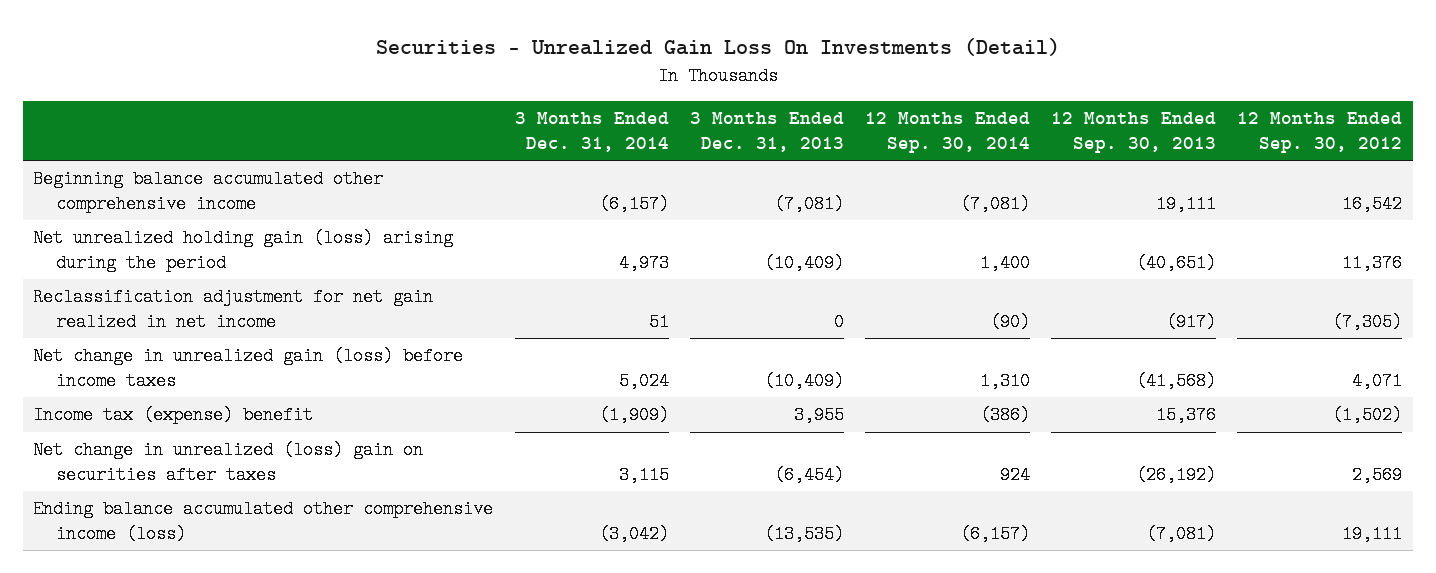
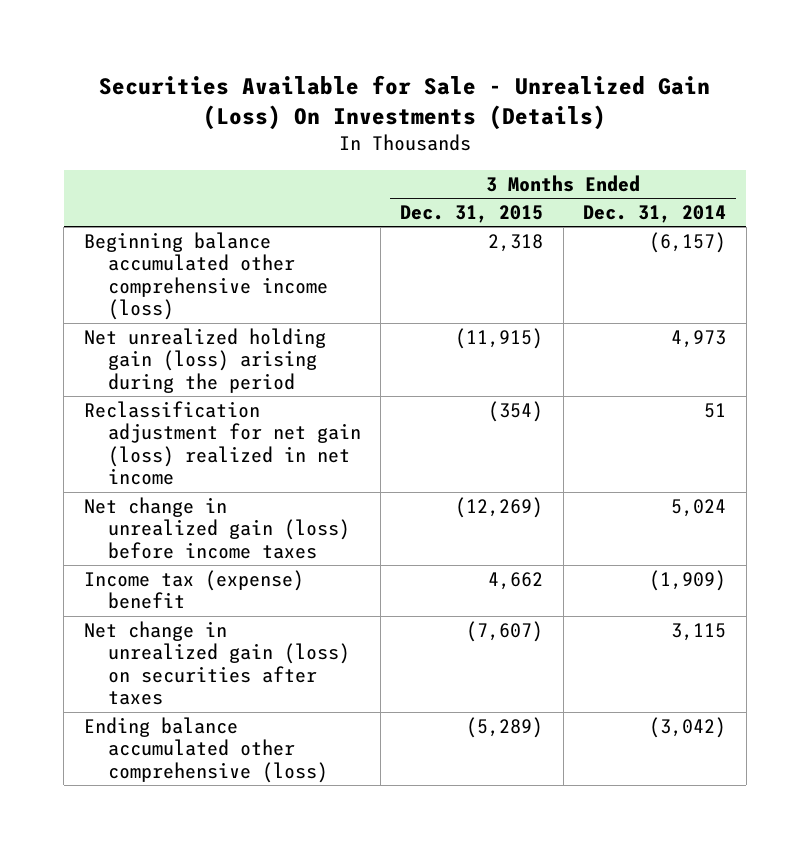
[375,37,1060,56] Securities - Unrealized Gain Loss On Investments (Detail) -> [98,75,710,131] Securities Available for Sale - Unrealized Gain (Loss) On Investments (Details)
[689,112,844,153] 3 Months Ended Dec. 31, 2013 -> none
[864,112,1030,154] 12 Months Ended Sep. 30, 2014 -> none
[1051,112,1217,154] 12 Months Ended Sep. 30, 2013 -> none
[1237,112,1403,154] 12 Months Ended Sep. 30, 2012 -> none
none -> [400,204,544,223] Dec. 31, 2015
[33,170,384,214] Beginning balance accumulated other comprehensive income -> [83,231,328,321] Beginning balance accumulated other comprehensive income (loss)
[33,288,434,332] Reclassification adjustment for net gain realized in net income -> [83,400,361,486] Reclassification adjustment for net gain (loss) realized in net income
[33,441,424,485] Net change in unrealized (loss) gain on securities after taxes -> [83,620,350,706] Net change in unrealized gain (loss) on securities after taxes
[33,500,494,544] Ending balance accumulated other comprehensive income (loss) -> [83,716,328,783] Ending balance accumulated other comprehensive (loss)

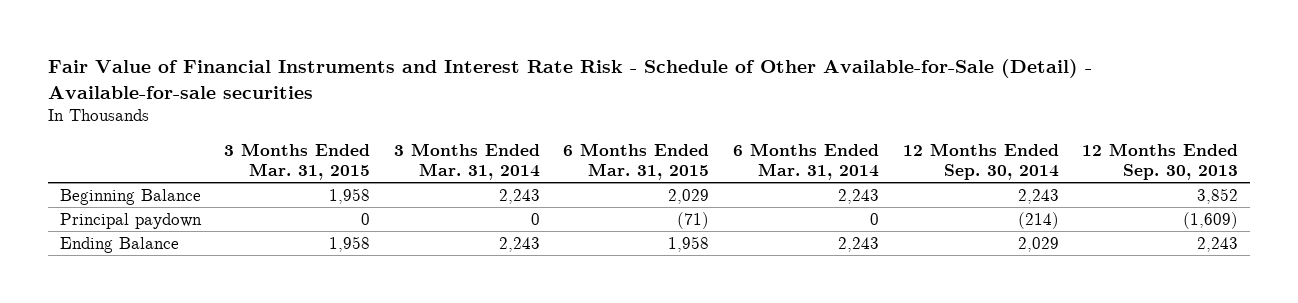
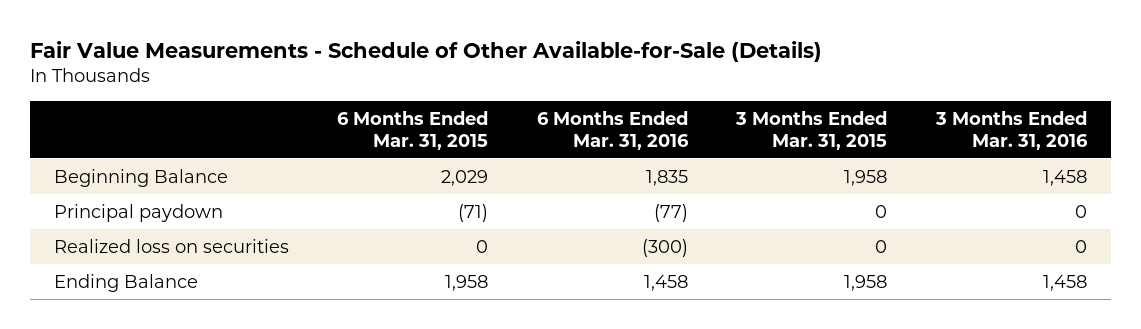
[47,59,1092,100] Fair Value of Financial Instruments and Interest Rate Risk - Schedule of Other Available-for-Sale (Detail) - Available-for-sale securities -> [29,40,822,62] Fair Value Measurements - Schedule of Other Available-for-Sale (Details)
[393,142,540,180] 3 Months Ended Mar. 31, 2014 -> none
[733,142,880,180] 6 Months Ended Mar. 31, 2014 -> none
[902,142,1059,180] 12 Months Ended Sep. 30, 2014 -> none
[1082,142,1239,180] 12 Months Ended Sep. 30, 2013 -> none
none -> [536,110,689,150] 6 Months Ended Mar. 31, 2016
none -> [934,110,1088,150] 3 Months Ended Mar. 31, 2016
none -> [53,238,289,253] Realized loss on securities

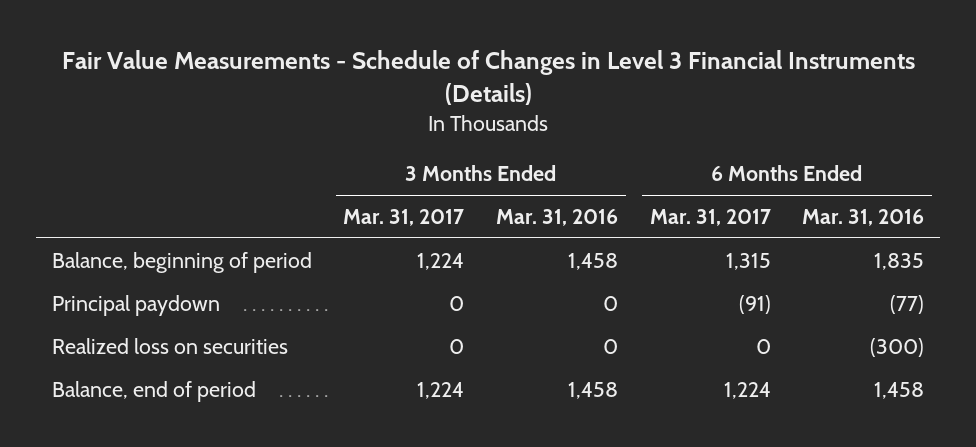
[29,40,822,62] Fair Value Measurements - Schedule of Other Available-for-Sale (Details) -> [62,50,916,106] Fair Value Measurements - Schedule of Changes in Level 3 Financial Instruments (Details)
[337,110,489,150] 6 Months Ended Mar. 31, 2015 -> none
[735,110,888,150] 3 Months Ended Mar. 31, 2015 -> none
none -> [343,209,465,227] Mar. 31, 2017
none -> [649,209,771,227] Mar. 31, 2017
[53,168,228,187] Beginning Balance -> [51,251,312,273] Balance, beginning of period
[53,273,198,292] Ending Balance -> [51,380,256,402] Balance, end of period

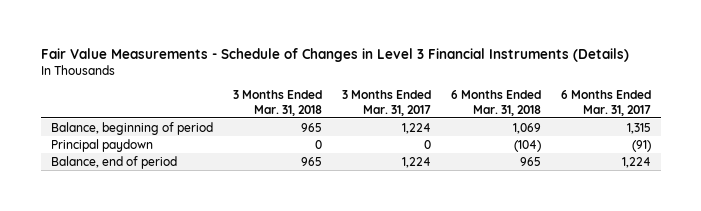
[496,209,619,227] Mar. 31, 2016 -> none
[802,209,925,227] Mar. 31, 2016 -> none
none -> [232,90,322,116] 3 Months Ended Mar. 31, 2018
none -> [450,90,541,116] 6 Months Ended Mar. 31, 2018
[51,337,288,354] Realized loss on securities -> none

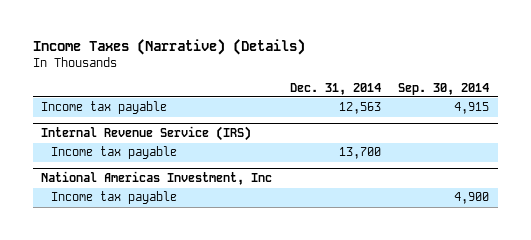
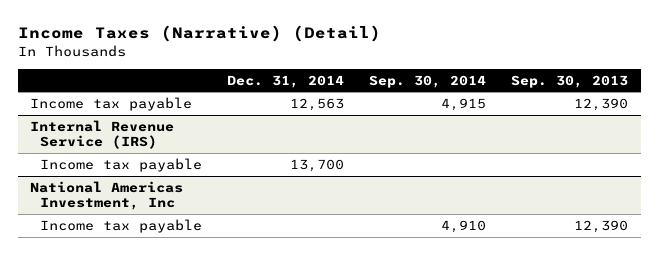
[32,38,305,55] Income Taxes (Narrative) (Details) -> [17,25,381,43] Income Taxes (Narrative) (Detail)
none -> [511,74,629,88] Sep. 30, 2013
[454,192,490,205] 4,900 -> [441,219,487,233] 4,910

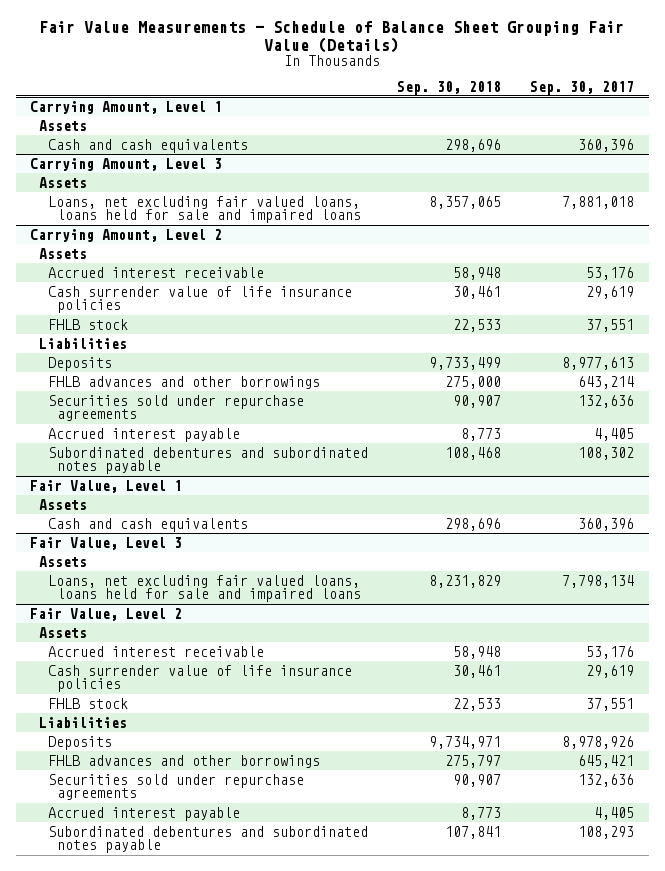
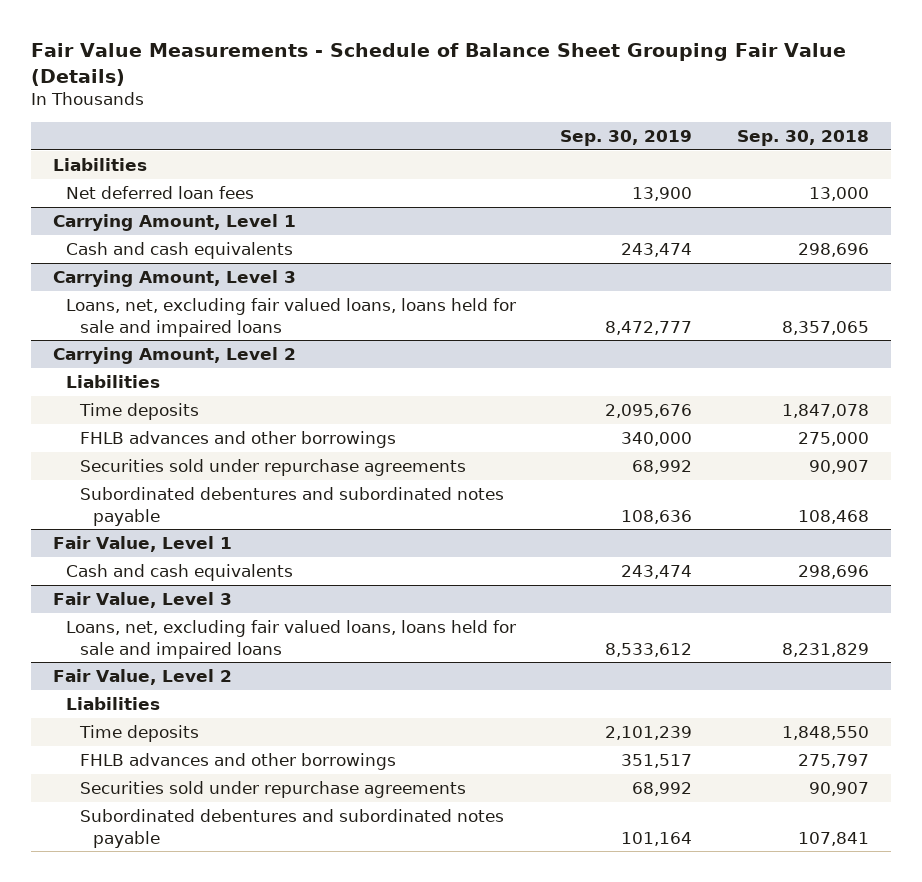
[530,80,635,95] Sep. 30, 2017 -> none
none -> [560,129,693,146] Sep. 30, 2019
none -> [53,157,148,171] Liabilities
none -> [66,185,255,199] Net deferred loan fees
[39,119,88,131] Assets -> none
[39,176,88,188] Assets -> none
[47,195,361,224] Loans, net excluding fair valued loans, loans held for sale and impaired loans -> [66,297,517,337] Loans, net, excluding fair valued loans, loans held for sale and impaired loans
[39,247,88,259] Assets -> none
[47,266,264,278] Accrued interest receivable -> none
[47,285,352,314] Cash surrender value of life insurance policies -> none
[47,318,128,330] FHLB stock -> none
[47,356,112,371] Deposits -> [78,402,199,420] Time deposits
[429,356,502,370] 9,733,499 -> [781,403,869,418] 1,847,078
[47,427,240,442] Accrued interest payable -> none
[39,498,88,510] Assets -> none
[39,555,88,567] Assets -> none
[47,574,361,603] Loans, net excluding fair valued loans, loans held for sale and impaired loans -> [66,619,517,659] Loans, net, excluding fair valued loans, loans held for sale and impaired loans
[39,626,88,638] Assets -> none
[47,645,264,657] Accrued interest receivable -> none
[47,664,352,693] Cash surrender value of life insurance policies -> none
[47,697,128,709] FHLB stock -> none
[47,735,112,750] Deposits -> [78,724,199,742] Time deposits
[429,735,502,749] 9,734,971 -> [781,725,869,740] 1,848,550
[47,806,240,821] Accrued interest payable -> none

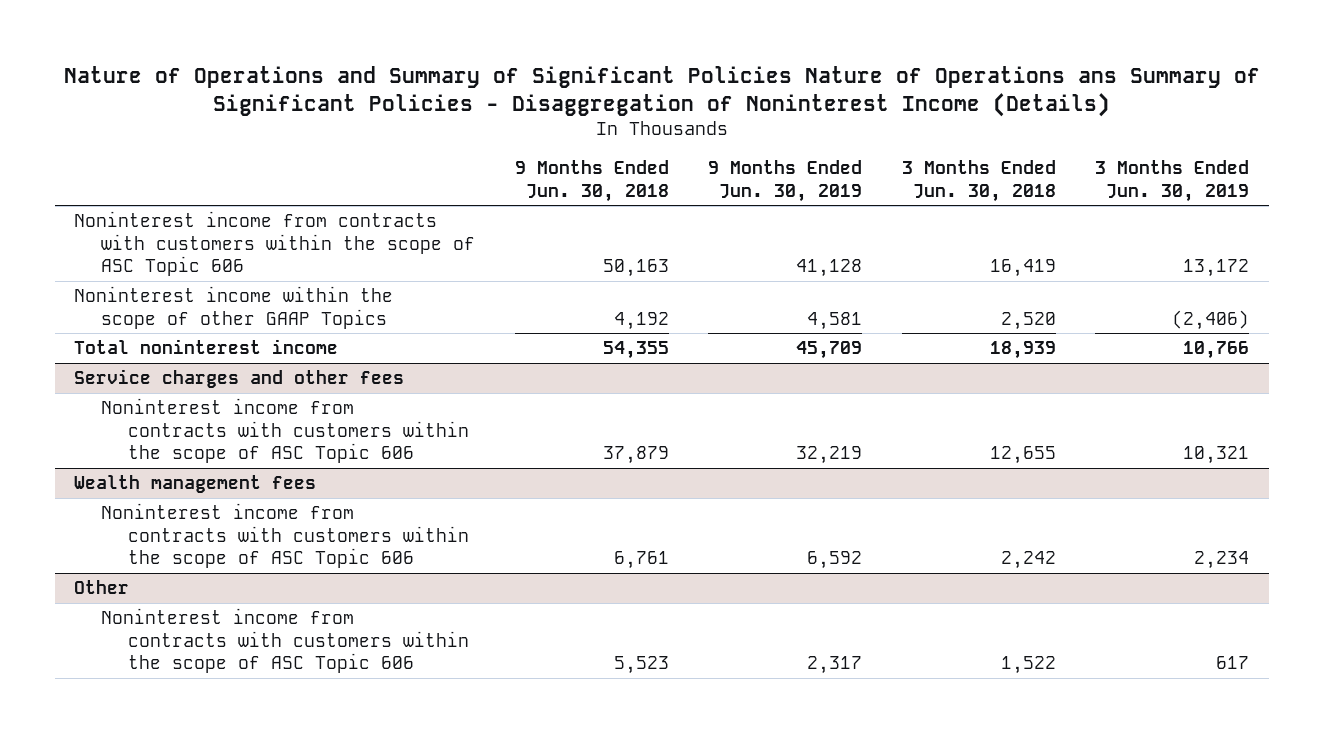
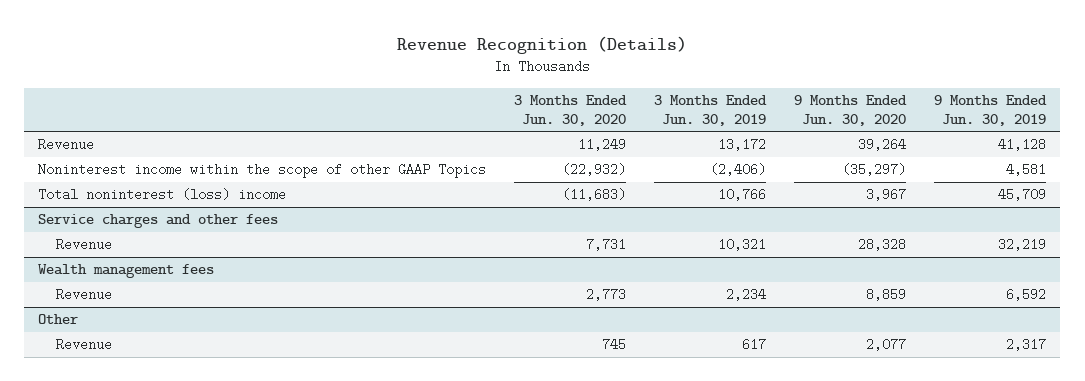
[63,65,1260,117] Nature of Operations and Summary of Significant Policies Nature of Operations ans Summary of Significant Policies - Disaggregation of Noninterest Income (Details) -> [397,35,688,54] Revenue Recognition (Details)
[514,160,669,202] 9 Months Ended Jun. 30, 2018 -> none
[901,160,1056,202] 3 Months Ended Jun. 30, 2018 -> none
none -> [514,95,628,126] 3 Months Ended Jun. 30, 2020
none -> [794,95,908,126] 9 Months Ended Jun. 30, 2020
[74,211,476,276] Noninterest income from contracts with customers within the scope of ASC Topic 606 -> [38,138,95,152] Revenue
[74,339,339,355] Total noninterest income -> [38,188,287,202] Total noninterest (loss) income
[101,398,469,463] Noninterest income from contracts with customers within the scope of ASC Topic 606 -> [55,238,112,252] Revenue
[101,503,469,568] Noninterest income from contracts with customers within the scope of ASC Topic 606 -> [55,288,112,302] Revenue
[101,608,469,673] Noninterest income from contracts with customers within the scope of ASC Topic 606 -> [55,338,112,352] Revenue

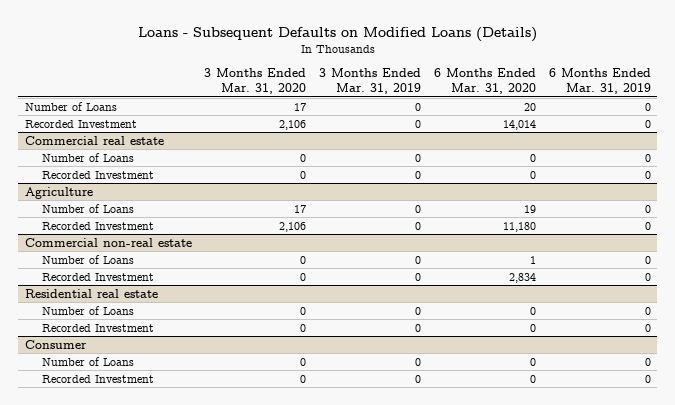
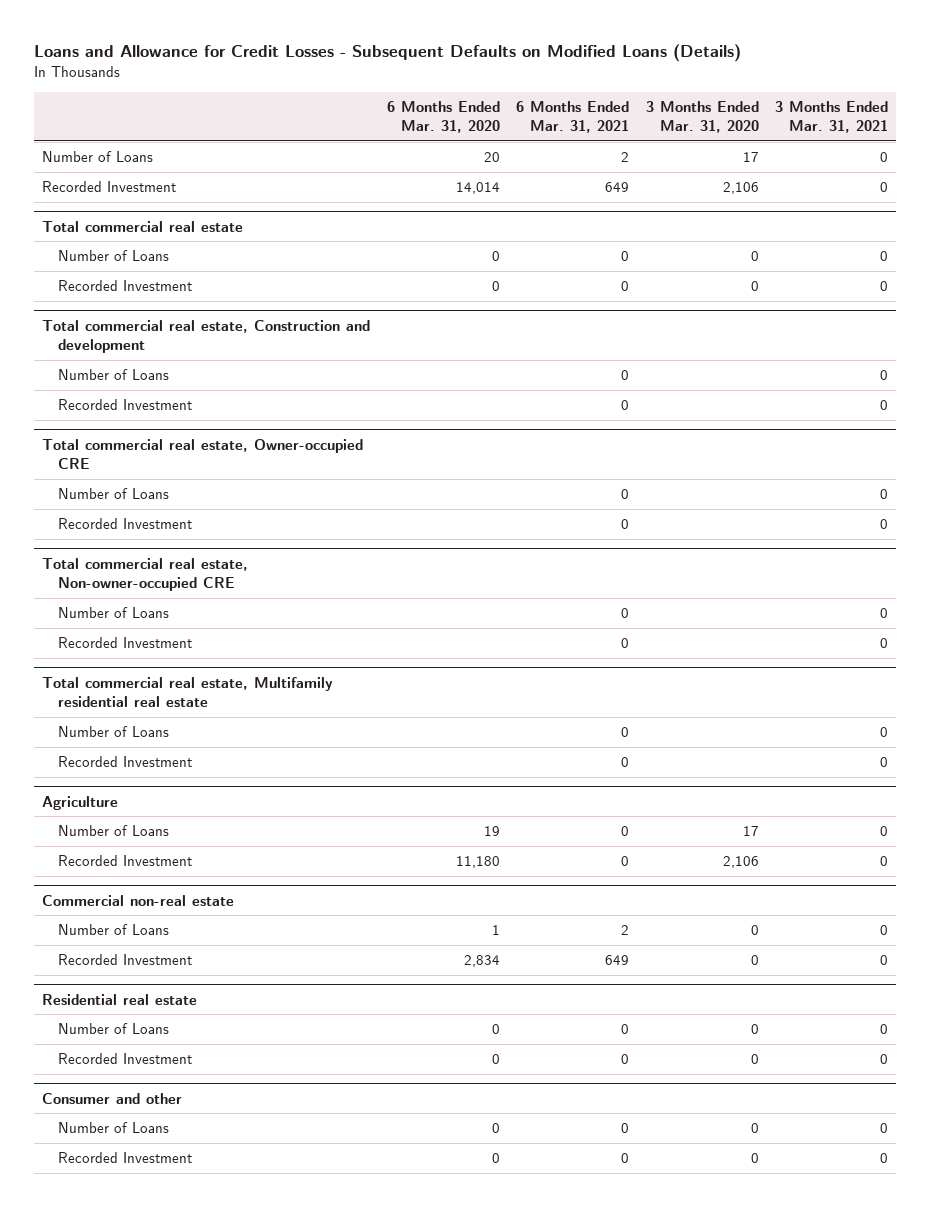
[137,26,537,42] Loans - Subsequent Defaults on Modified Loans (Details) -> [34,44,742,63] Loans and Allowance for Credit Losses - Subsequent Defaults on Modified Loans (Details)
[319,68,422,95] 3 Months Ended Mar. 31, 2019 -> none
[548,68,651,95] 6 Months Ended Mar. 31, 2019 -> none
none -> [516,101,630,134] 6 Months Ended Mar. 31, 2021
none -> [774,101,888,134] 3 Months Ended Mar. 31, 2021
[24,135,164,145] Commercial real estate -> [42,220,244,232] Total commercial real estate
none -> [42,319,371,353] Total commercial real estate, Construction and development
none -> [58,369,170,381] Number of Loans
none -> [58,399,193,411] Recorded Investment
none -> [42,438,364,469] Total commercial real estate, Owner-occupied CRE
none -> [58,488,170,500] Number of Loans
none -> [58,518,193,530] Recorded Investment
none -> [42,557,249,591] Total commercial real estate, Non-owner-occupied CRE
none -> [58,607,170,619] Number of Loans
none -> [58,637,193,649] Recorded Investment
none -> [42,676,334,707] Total commercial real estate, Multifamily residential real estate
none -> [58,726,170,738] Number of Loans
none -> [58,756,193,768] Recorded Investment
[24,339,87,349] Consumer -> [42,1092,183,1104] Consumer and other

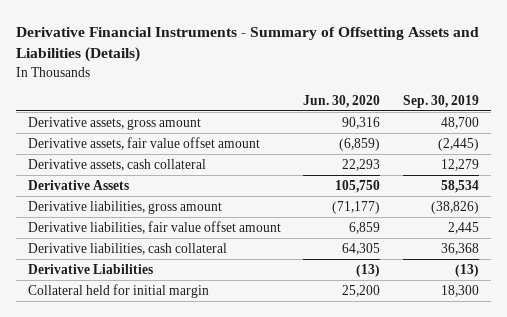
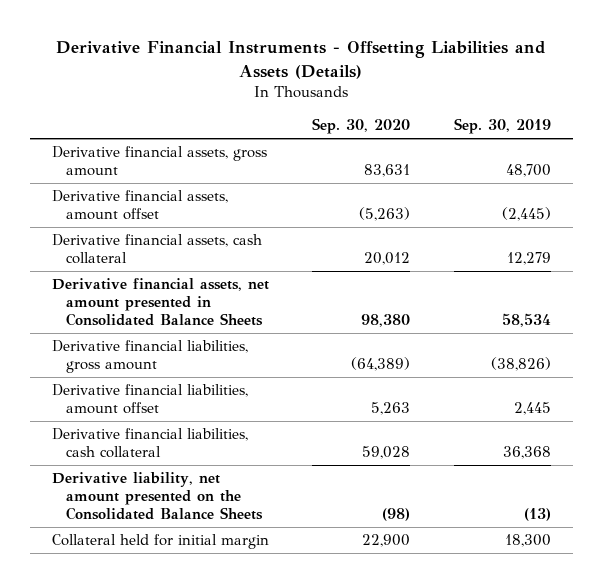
[16,27,480,63] Derivative Financial Instruments - Summary of Offsetting Assets and Liabilities (Details) -> [56,41,547,79] Derivative Financial Instruments - Offsetting Liabilities and Assets (Details)
[303,94,381,108] Jun. 30, 2020 -> none
none -> [312,118,411,135] Sep. 30, 2020
[27,116,201,130] Derivative assets, gross amount -> [51,146,267,177] Derivative financial assets, gross amount
[27,136,260,150] Derivative assets, fair value offset amount -> [51,190,228,221] Derivative financial assets, amount offset
[27,158,206,171] Derivative assets, cash collateral -> [51,234,262,265] Derivative financial assets, cash collateral
[27,179,129,190] Derivative Assets -> [51,278,269,327] Derivative financial assets, net amount presented in Consolidated Balance Sheets
[27,200,222,214] Derivative liabilities, gross amount -> [51,340,248,374] Derivative financial liabilities, gross amount
[27,220,281,234] Derivative liabilities, fair value offset amount -> [51,384,248,415] Derivative financial liabilities, amount offset
[27,242,227,255] Derivative liabilities, cash collateral -> [51,428,248,459] Derivative financial liabilities, cash collateral
[27,263,153,274] Derivative Liabilities -> [51,472,264,521] Derivative liability, net amount presented on the Consolidated Balance Sheets

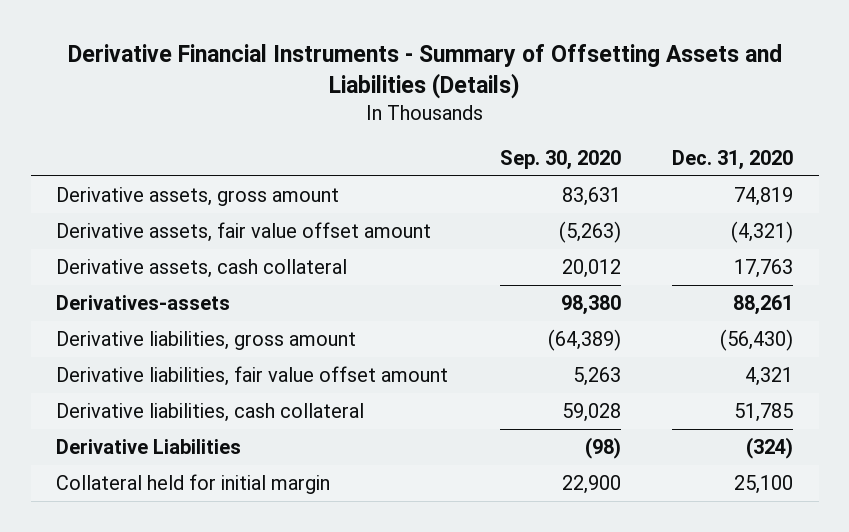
[56,41,547,79] Derivative Financial Instruments - Offsetting Liabilities and Assets (Details) -> [67,43,782,99] Derivative Financial Instruments - Summary of Offsetting Assets and Liabilities (Details)
[453,118,551,135] Sep. 30, 2019 -> none
none -> [672,149,794,170] Dec. 31, 2020
[51,146,267,177] Derivative financial assets, gross amount -> [56,187,340,207] Derivative assets, gross amount
[51,190,228,221] Derivative financial assets, amount offset -> [56,222,432,243] Derivative assets, fair value offset amount
[51,234,262,265] Derivative financial assets, cash collateral -> [56,259,348,279] Derivative assets, cash collateral
[51,278,269,327] Derivative financial assets, net amount presented in Consolidated Balance Sheets -> [56,295,231,311] Derivatives-assets
[51,340,248,374] Derivative financial liabilities, gross amount -> [56,331,357,351] Derivative liabilities, gross amount
[51,384,248,415] Derivative financial liabilities, amount offset -> [56,366,449,387] Derivative liabilities, fair value offset amount
[51,428,248,459] Derivative financial liabilities, cash collateral -> [56,403,365,423] Derivative liabilities, cash collateral
[51,472,264,521] Derivative liability, net amount presented on the Consolidated Balance Sheets -> [56,439,242,455] Derivative Liabilities

